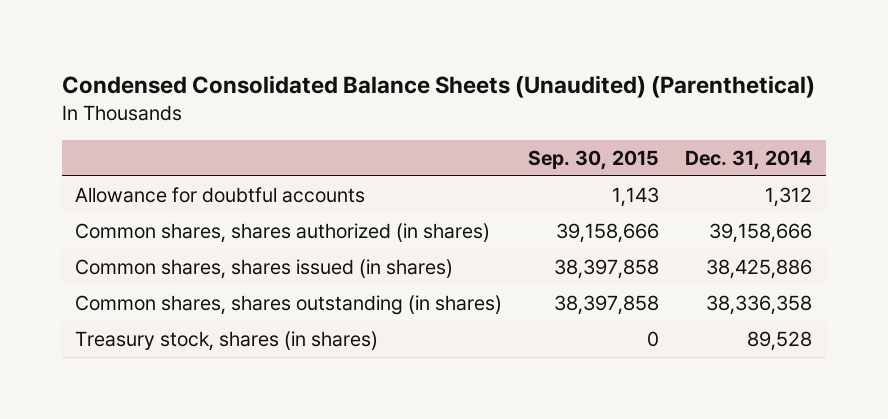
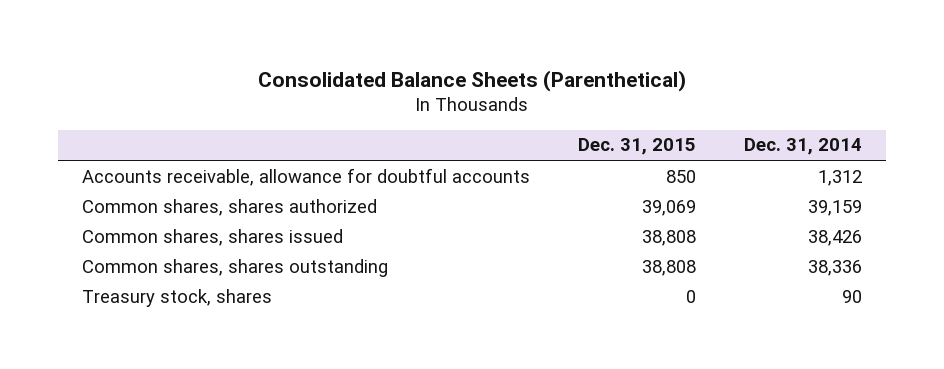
[62,75,816,99] Condensed Consolidated Balance Sheets (Unaudited) (Parenthetical) -> [257,69,686,92] Consolidated Balance Sheets (Parenthetical)
[528,149,660,170] Sep. 30, 2015 -> none
none -> [577,138,696,156] Dec. 31, 2015
[75,186,366,203] Allowance for doubtful accounts -> [82,167,531,186] Accounts receivable, allowance for doubtful accounts
[75,222,491,243] Common shares, shares authorized (in shares) -> [82,198,378,216] Common shares, shares authorized
[709,222,813,243] 39,158,666 -> [807,199,862,216] 39,159
[75,258,454,279] Common shares, shares issued (in shares) -> [82,228,344,246] Common shares, shares issued
[706,258,813,279] 38,425,886 -> [807,229,862,246] 38,426
[75,294,503,315] Common shares, shares outstanding (in shares) -> [82,258,389,277] Common shares, shares outstanding
[706,294,813,315] 38,336,358 -> [807,259,862,276] 38,336
[75,330,379,351] Treasury stock, shares (in shares) -> [82,288,273,307] Treasury stock, shares
[747,330,813,351] 89,528 -> [841,289,862,303] 90

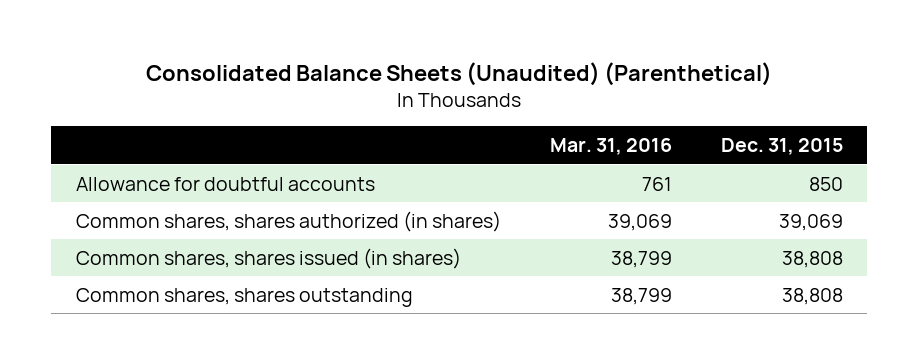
[257,69,686,92] Consolidated Balance Sheets (Parenthetical) -> [146,62,773,87] Consolidated Balance Sheets (Unaudited) (Parenthetical)
[743,138,862,156] Dec. 31, 2014 -> none
none -> [549,138,672,156] Mar. 31, 2016
[82,167,531,186] Accounts receivable, allowance for doubtful accounts -> [75,176,375,191] Allowance for doubtful accounts
[82,198,378,216] Common shares, shares authorized -> [75,210,501,232] Common shares, shares authorized (in shares)
[82,228,344,246] Common shares, shares issued -> [75,247,461,269] Common shares, shares issued (in shares)
[82,288,273,307] Treasury stock, shares -> none

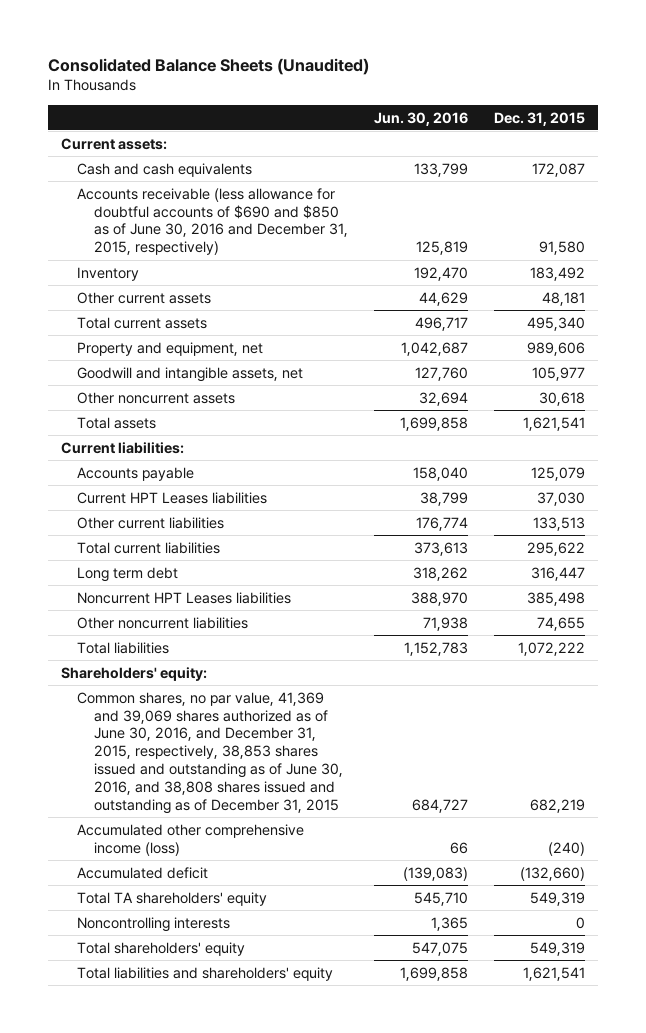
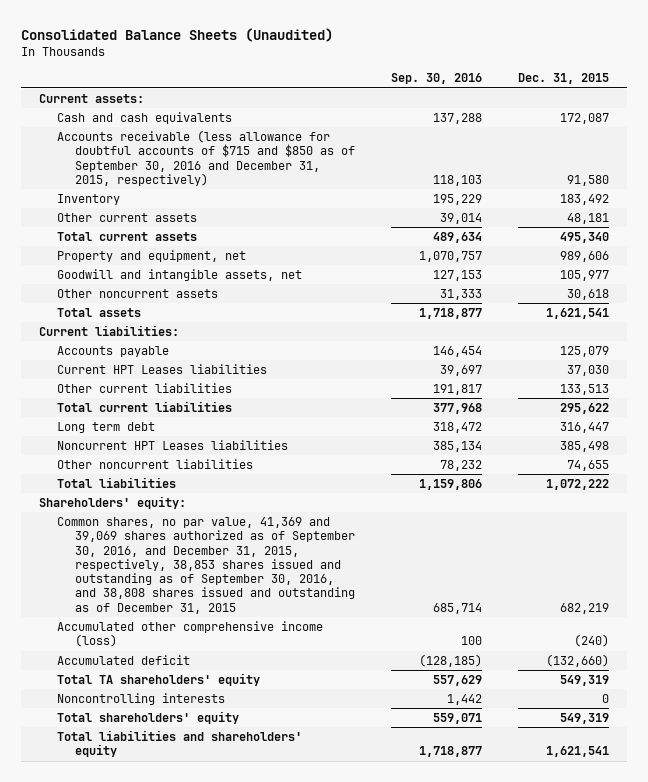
[373,111,468,126] Jun. 30, 2016 -> none
none -> [391,73,483,85] Sep. 30, 2016
[77,187,348,256] Accounts receivable (less allowance for doubtful accounts of $690 and $850 as of June 30, 2016 and December 31, 2015, respectively) -> [57,130,356,186] Accounts receivable (less allowance for doubtful accounts of $715 and $850 as of September 30, 2016 and December 31, 2015, respectively)
[77,691,343,814] Common shares, no par value, 41,369 and 39,069 shares authorized as of June 30, 2016, and December 31, 2015, respectively, 38,853 shares issued and outstanding as of June 30, 2016, and 38,808 shares issued and outstanding as of December 31, 2015 -> [57,517,356,614] Common shares, no par value, 41,369 and 39,069 shares authorized as of September 30, 2016, and December 31, 2015, respectively, 38,853 shares issued and outstanding as of September 30, 2016, and 38,808 shares issued and outstanding as of December 31, 2015

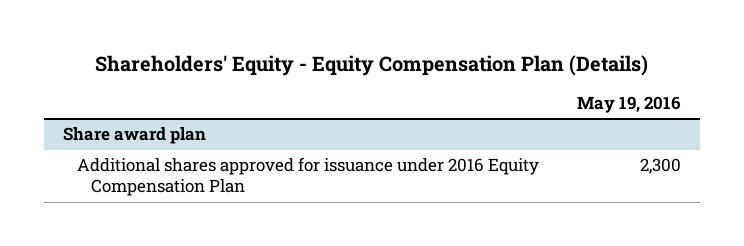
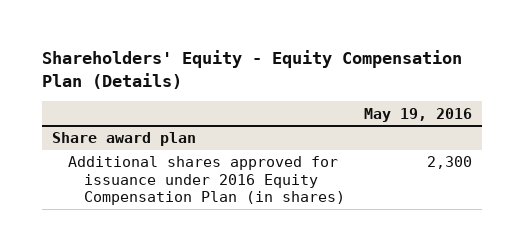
[77,157,540,197] Additional shares approved for issuance under 2016 Equity Compensation Plan -> [67,156,346,206] Additional shares approved for issuance under 2016 Equity Compensation Plan (in shares)

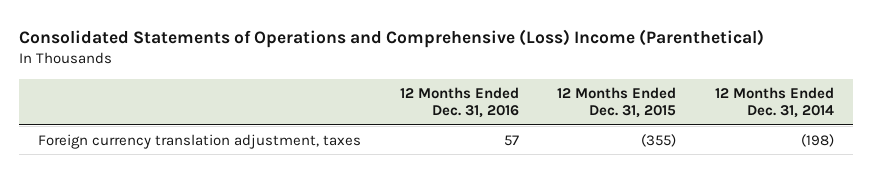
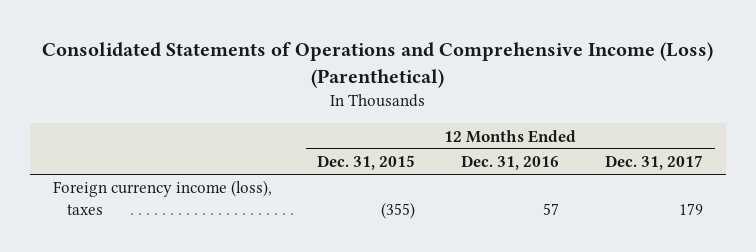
[19,28,765,48] Consolidated Statements of Operations and Comprehensive (Loss) Income (Parenthetical) -> [41,42,713,88] Consolidated Statements of Operations and Comprehensive Income (Loss) (Parenthetical)
[714,86,834,119] 12 Months Ended Dec. 31, 2014 -> none
none -> [605,155,704,171] Dec. 31, 2017
[38,133,362,149] Foreign currency translation adjustment, taxes -> [52,180,272,215] Foreign currency income (loss), taxes

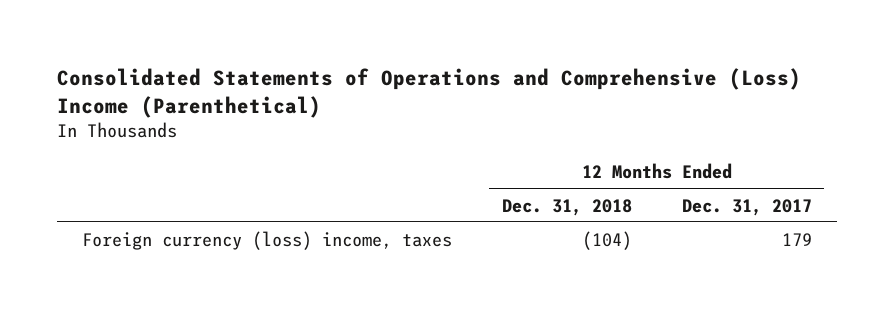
[41,42,713,88] Consolidated Statements of Operations and Comprehensive Income (Loss) (Parenthetical) -> [56,67,801,118] Consolidated Statements of Operations and Comprehensive (Loss) Income (Parenthetical)
[317,155,416,171] Dec. 31, 2015 -> none
[461,155,560,171] Dec. 31, 2016 -> none
none -> [501,198,632,216] Dec. 31, 2018
[52,180,272,215] Foreign currency income (loss), taxes -> [81,230,452,250] Foreign currency (loss) income, taxes

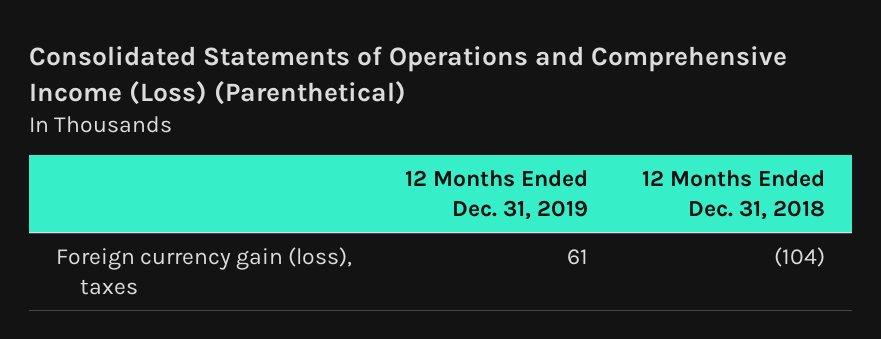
[56,67,801,118] Consolidated Statements of Operations and Comprehensive (Loss) Income (Parenthetical) -> [28,45,787,105] Consolidated Statements of Operations and Comprehensive Income (Loss) (Parenthetical)
[681,198,812,216] Dec. 31, 2017 -> none
none -> [405,170,589,220] 12 Months Ended Dec. 31, 2019
[81,230,452,250] Foreign currency (loss) income, taxes -> [55,246,352,295] Foreign currency gain (loss), taxes

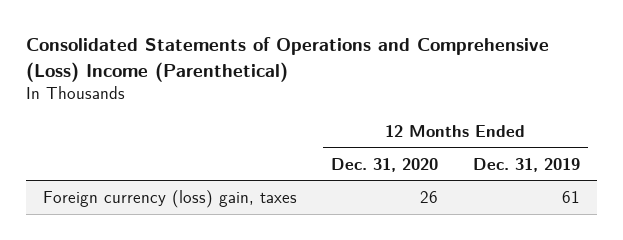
[28,45,787,105] Consolidated Statements of Operations and Comprehensive Income (Loss) (Parenthetical) -> [25,37,549,82] Consolidated Statements of Operations and Comprehensive (Loss) Income (Parenthetical)
[642,170,826,220] 12 Months Ended Dec. 31, 2018 -> none
none -> [331,157,439,172] Dec. 31, 2020
[55,246,352,295] Foreign currency gain (loss), taxes -> [43,190,298,209] Foreign currency (loss) gain, taxes

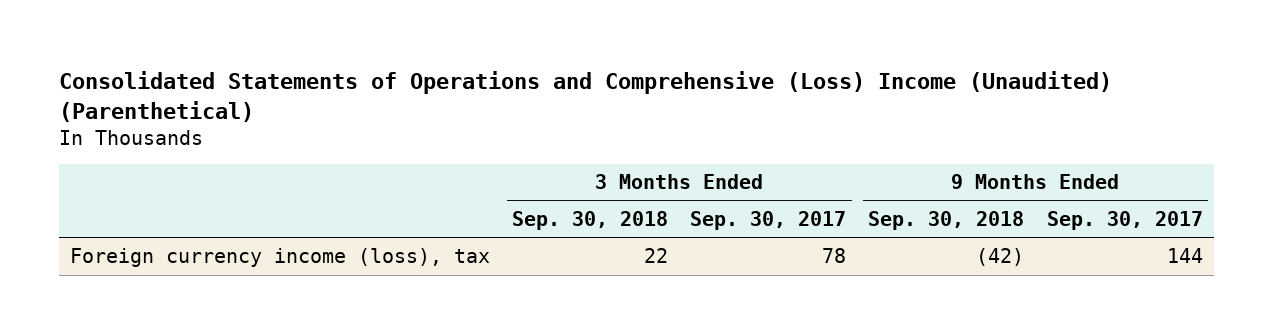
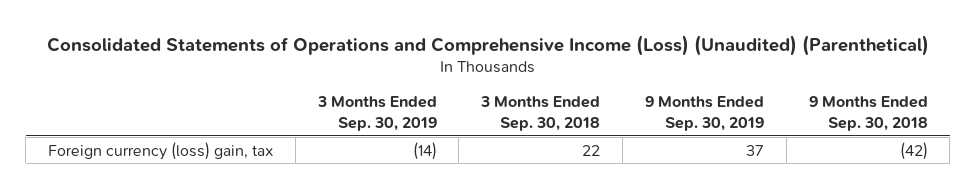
[58,70,1112,122] Consolidated Statements of Operations and Comprehensive (Loss) Income (Unaudited) (Parenthetical) -> [46,34,929,56] Consolidated Statements of Operations and Comprehensive Income (Loss) (Unaudited) (Parenthetical)
[690,211,847,231] Sep. 30, 2017 -> none
[1046,211,1203,231] Sep. 30, 2017 -> none
none -> [316,96,437,132] 3 Months Ended Sep. 30, 2019
none -> [644,96,764,132] 9 Months Ended Sep. 30, 2019
[69,248,490,268] Foreign currency income (loss), tax -> [47,141,273,160] Foreign currency (loss) gain, tax

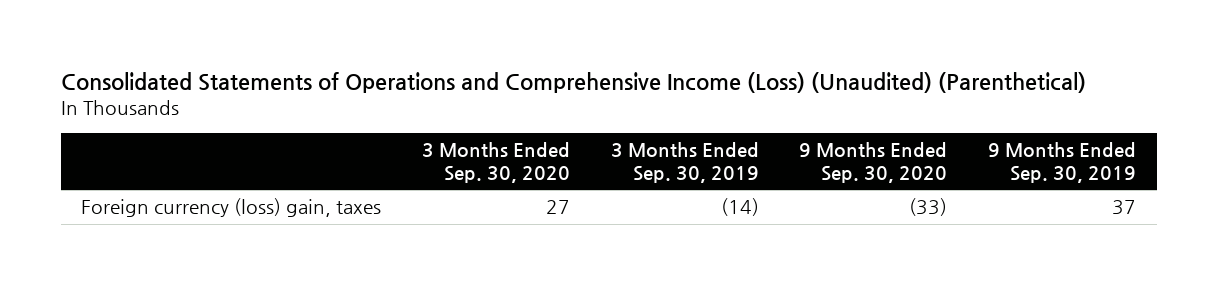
[480,96,601,132] 3 Months Ended Sep. 30, 2018 -> none
[808,96,928,132] 9 Months Ended Sep. 30, 2018 -> none
none -> [421,141,570,183] 3 Months Ended Sep. 30, 2020
none -> [799,141,948,183] 9 Months Ended Sep. 30, 2020
[47,141,273,160] Foreign currency (loss) gain, tax -> [80,198,381,218] Foreign currency (loss) gain, taxes

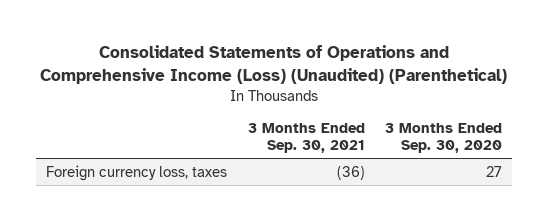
[610,141,759,183] 3 Months Ended Sep. 30, 2019 -> none
[799,141,948,183] 9 Months Ended Sep. 30, 2020 -> none
[988,141,1137,183] 9 Months Ended Sep. 30, 2019 -> none
none -> [247,123,365,154] 3 Months Ended Sep. 30, 2021
[80,198,381,218] Foreign currency (loss) gain, taxes -> [45,165,227,182] Foreign currency loss, taxes

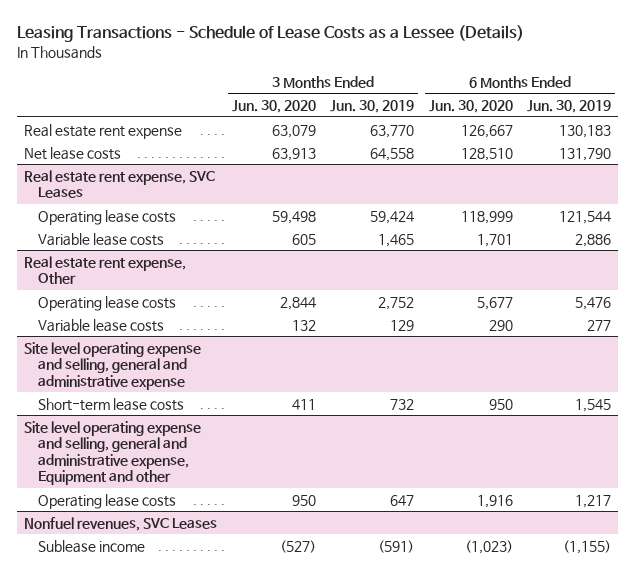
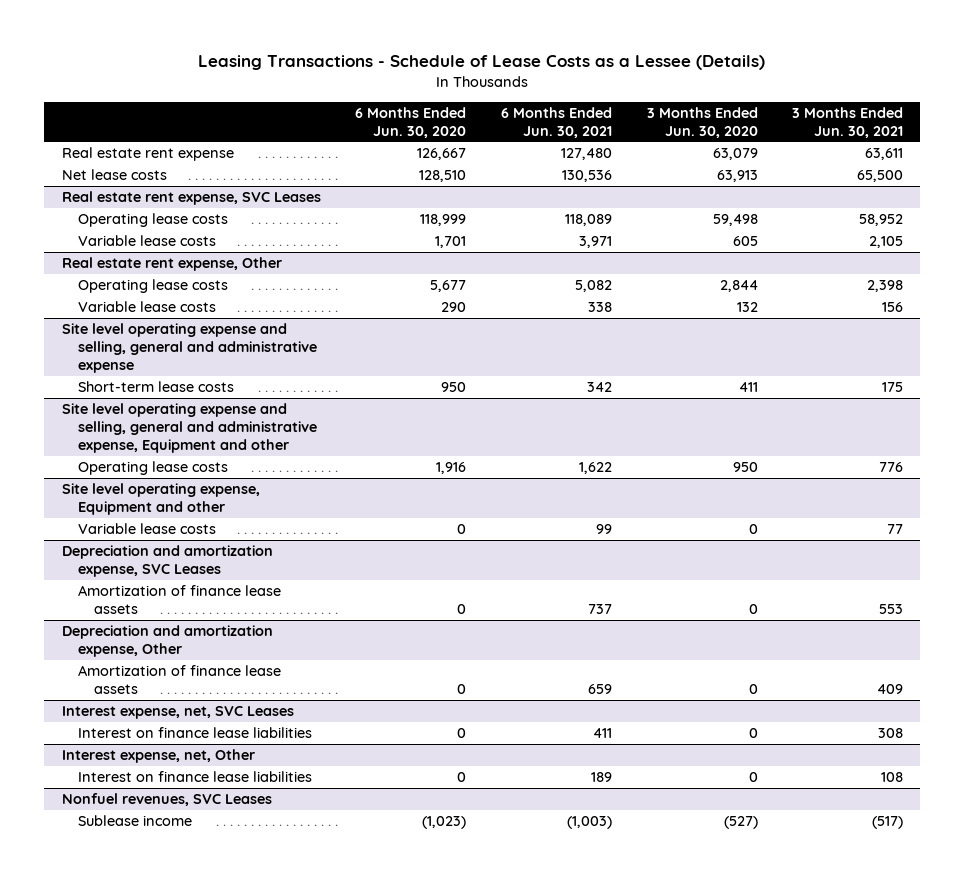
[330,100,415,114] Jun. 30, 2019 -> none
[527,100,612,114] Jun. 30, 2019 -> none
none -> [500,106,612,138] 6 Months Ended Jun. 30, 2021
none -> [792,106,904,138] 3 Months Ended Jun. 30, 2021
none -> [61,483,260,516] Site level operating expense, Equipment and other
none -> [77,523,216,535] Variable lease costs
none -> [61,545,273,578] Depreciation and amortization expense, SVC Leases
none -> [77,585,281,615] Amortization of finance lease assets
none -> [61,625,273,658] Depreciation and amortization expense, Other
none -> [77,665,281,695] Amortization of finance lease assets
none -> [61,706,294,720] Interest expense, net, SVC Leases
none -> [77,727,312,739] Interest on finance lease liabilities
none -> [61,749,255,764] Interest expense, net, Other
none -> [77,771,312,783] Interest on finance lease liabilities

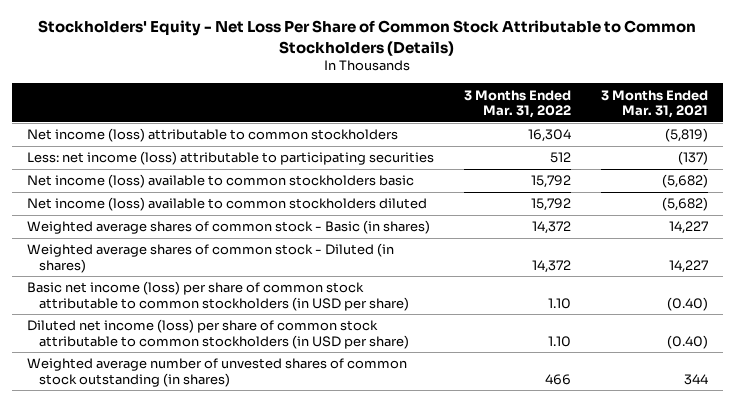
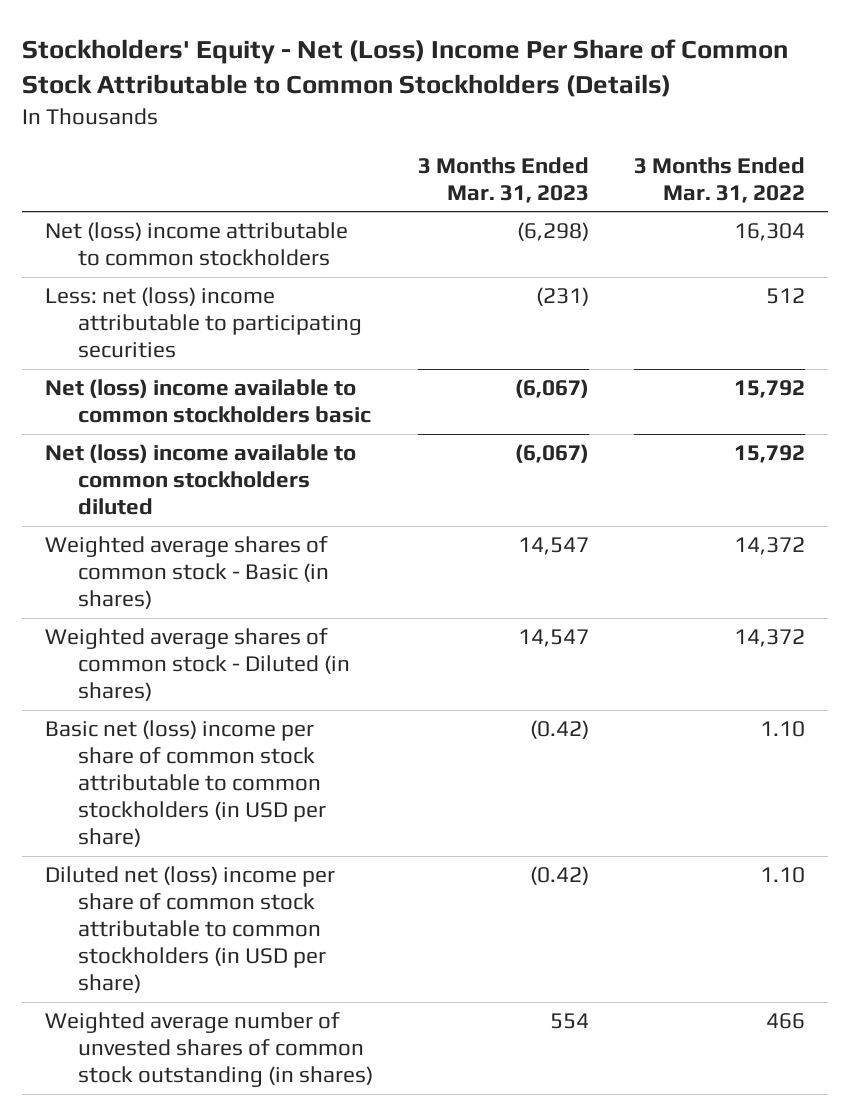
[38,20,697,56] Stockholders' Equity - Net Loss Per Share of Common Stock Attributable to Common Stockholders (Details) -> [22,38,789,97] Stockholders' Equity - Net (Loss) Income Per Share of Common Stock Attributable to Common Stockholders (Details)
[600,89,708,119] 3 Months Ended Mar. 31, 2021 -> none
none -> [418,156,590,203] 3 Months Ended Mar. 31, 2023
[26,128,398,143] Net income (loss) attributable to common stockholders -> [45,222,349,267] Net (loss) income attributable to common stockholders
[26,151,434,166] Less: net income (loss) attributable to participating securities -> [45,287,362,359] Less: net (loss) income attributable to participating securities
[26,174,414,189] Net income (loss) available to common stockholders basic -> [45,379,371,424] Net (loss) income available to common stockholders basic
[26,197,427,212] Net income (loss) available to common stockholders diluted -> [45,444,357,516] Net (loss) income available to common stockholders diluted
[26,281,409,311] Basic net income (loss) per share of common stock attributable to common stockholders (in USD per share) -> [45,720,326,848] Basic net (loss) income per share of common stock attributable to common stockholders (in USD per share)
[26,319,409,349] Diluted net income (loss) per share of common stock attributable to common stockholders (in USD per share) -> [45,866,336,994] Diluted net (loss) income per share of common stock attributable to common stockholders (in USD per share)

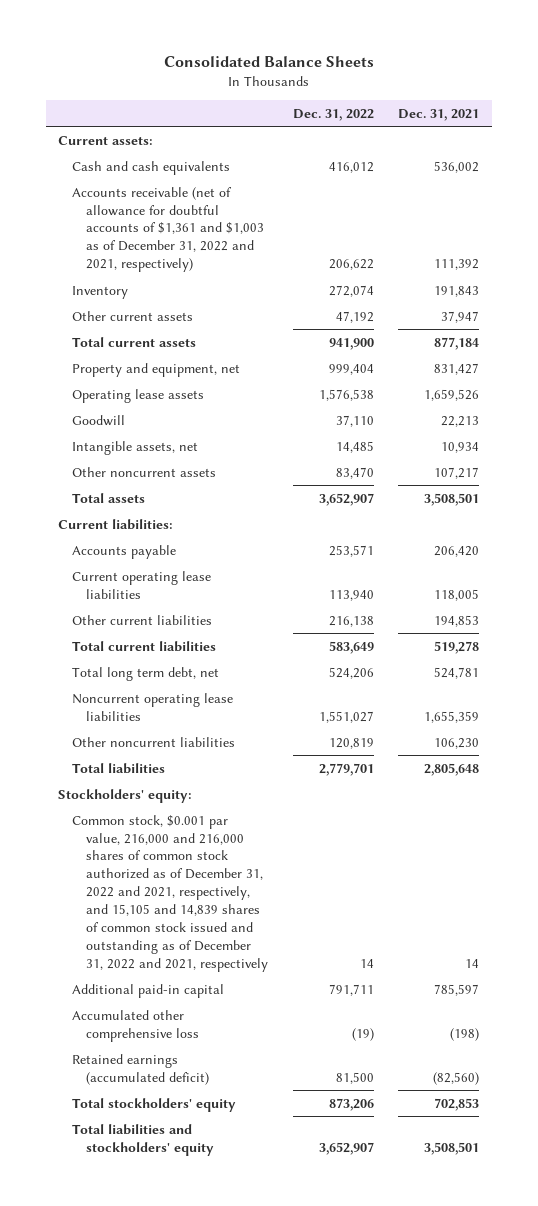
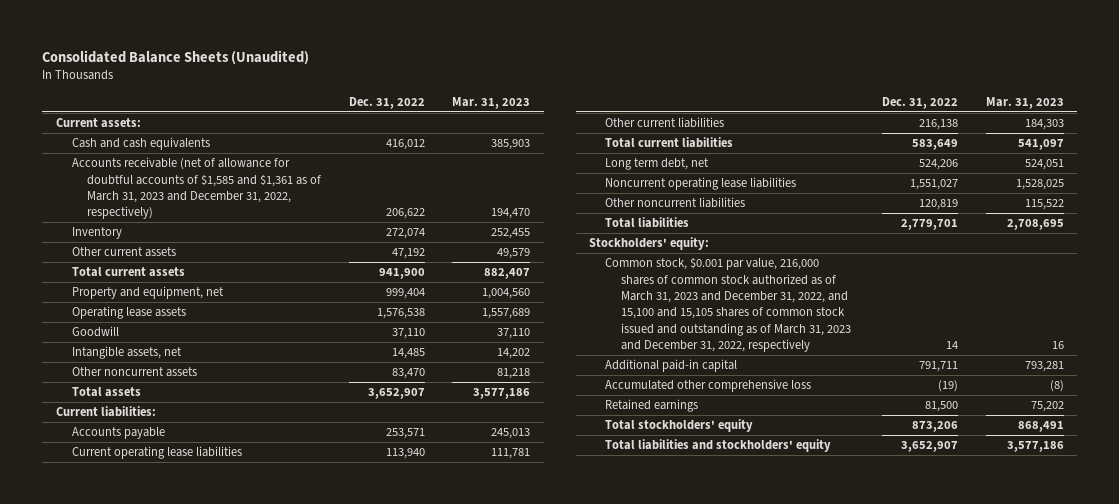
[163,56,374,68] Consolidated Balance Sheets -> [42,49,310,65] Consolidated Balance Sheets (Unaudited)
[398,108,480,121] Dec. 31, 2021 -> none
none -> [452,96,531,109] Mar. 31, 2023
[72,186,264,273] Accounts receivable (net of allowance for doubtful accounts of $1,361 and $1,003 as of December 31, 2022 and 2021, respectively) -> [71,157,322,220] Accounts receivable (net of allowance for doubtful accounts of $1,585 and $1,361 as of March 31, 2023 and December 31, 2022, respectively)
[72,666,220,681] Total long term debt, net -> [604,158,709,171] Long term debt, net
[72,814,268,972] Common stock, $0.001 par value, 216,000 and 216,000 shares of common stock authorized as of December 31, 2022 and 2021, respectively, and 15,105 and 14,839 shares of common stock issued and outstanding as of December 31, 2022 and 2021, respectively -> [604,257,851,353] Common stock, $0.001 par value, 216,000 shares of common stock authorized as of March 31, 2023 and December 31, 2022, and 15,100 and 15,105 shares of common stock issued and outstanding as of March 31, 2023 and December 31, 2022, respectively
[72,1053,209,1085] Retained earnings (accumulated deficit) -> [604,399,698,413] Retained earnings

